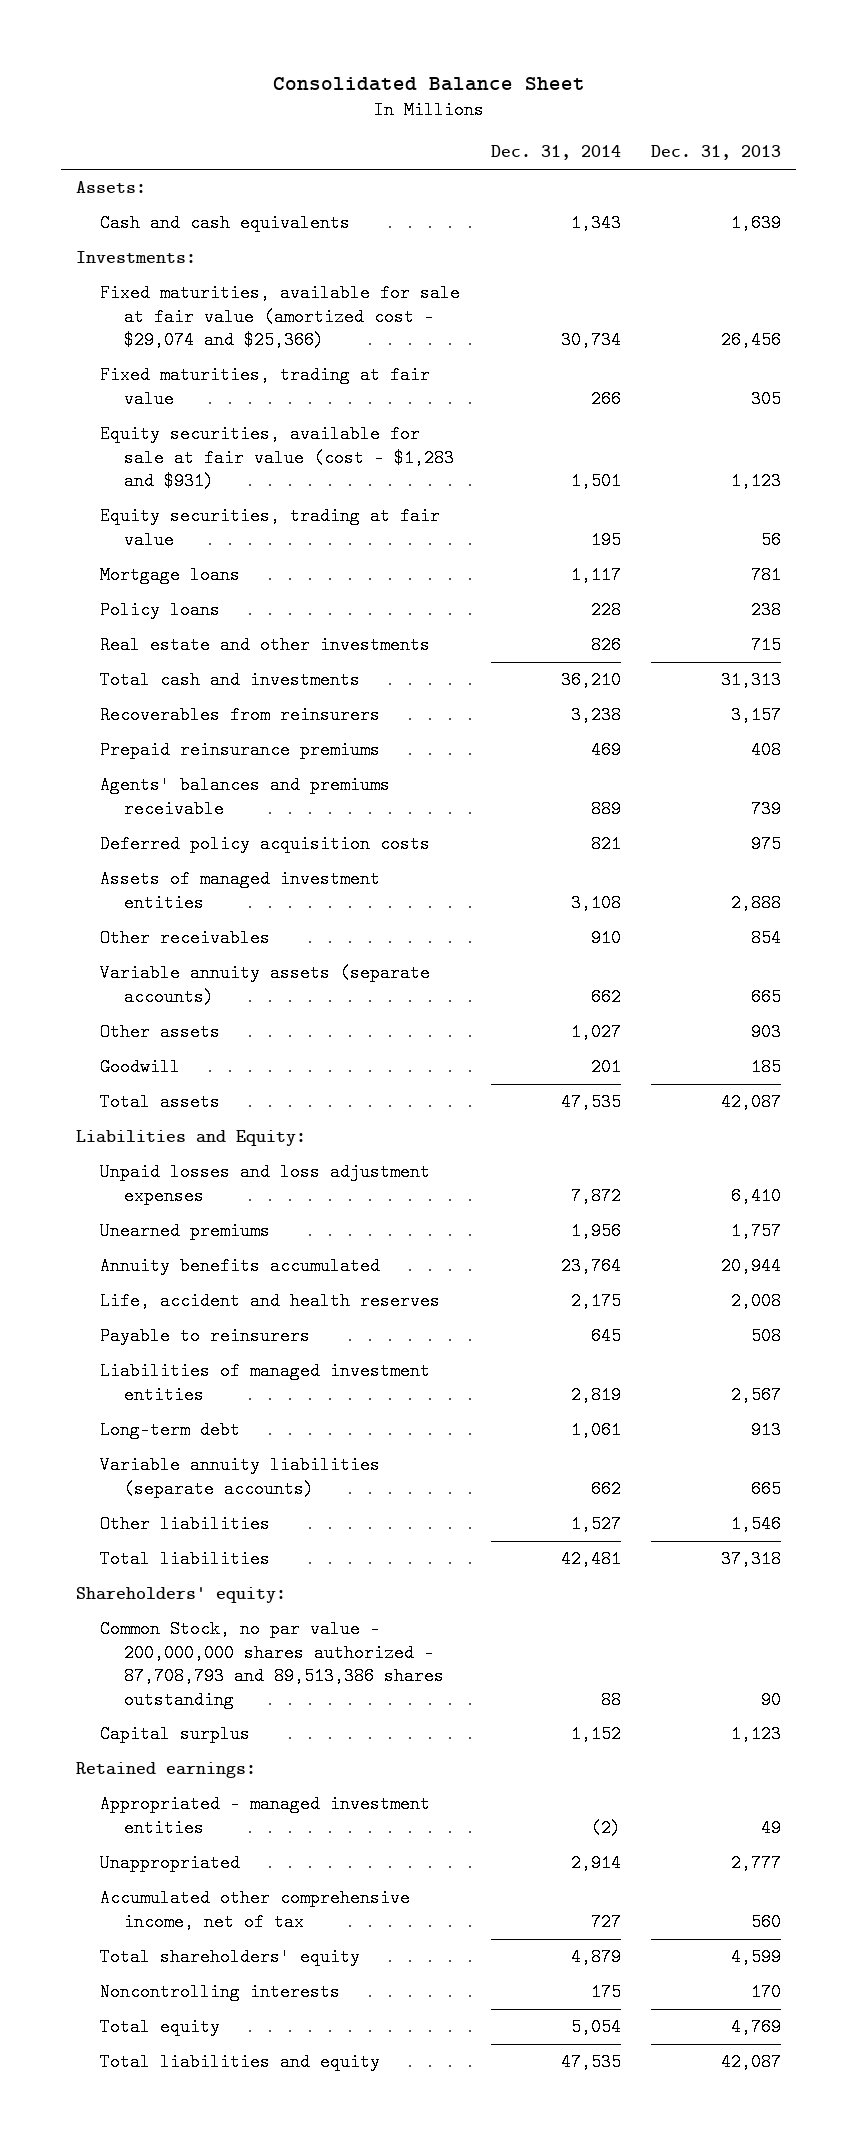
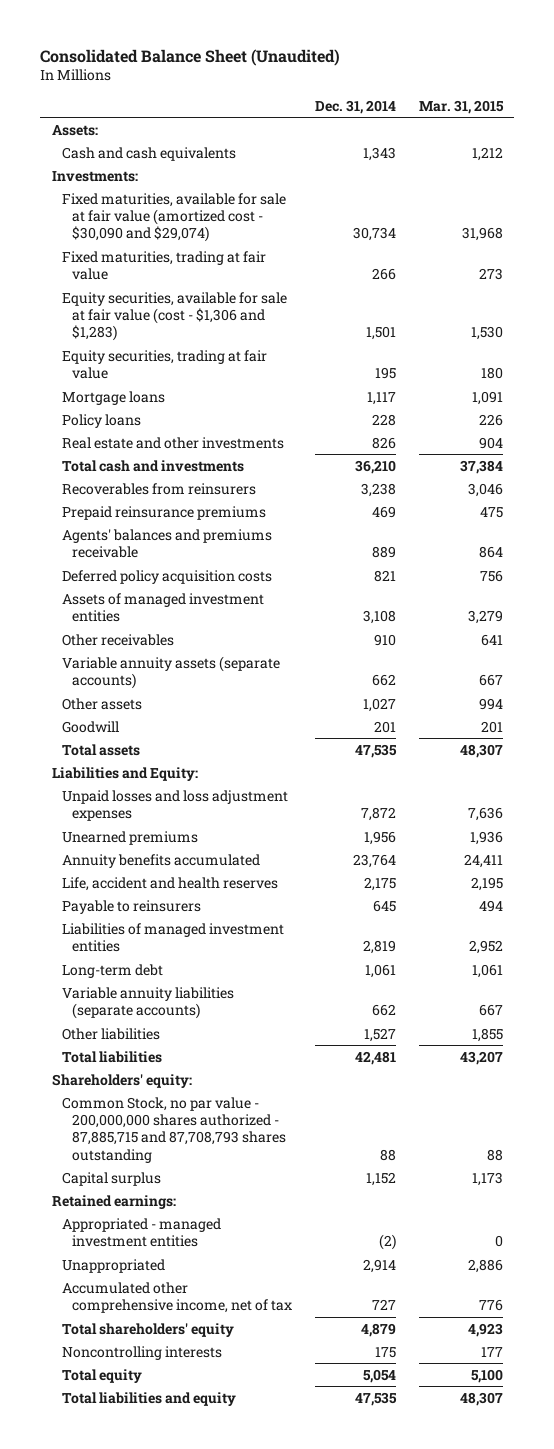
[272,76,585,91] Consolidated Balance Sheet -> [40,48,341,66] Consolidated Balance Sheet (Unaudited)
[651,145,782,161] Dec. 31, 2013 -> none
none -> [418,99,504,114] Mar. 31, 2015
[100,284,461,350] Fixed maturities, available for sale at fair value (amortized cost - $29,074 and $25,366) -> [61,192,286,243] Fixed maturities, available for sale at fair value (amortized cost - $30,090 and $29,074)
[100,425,455,491] Equity securities, available for sale at fair value (cost - $1,283 and $931) -> [61,291,287,342] Equity securities, available for sale at fair value (cost - $1,306 and $1,283)
[100,1620,445,1709] Common Stock, no par value - 200,000,000 shares authorized - 87,708,793 and 89,513,386 shares outstanding -> [61,1096,286,1163] Common Stock, no par value - 200,000,000 shares authorized - 87,885,715 and 87,708,793 shares outstanding

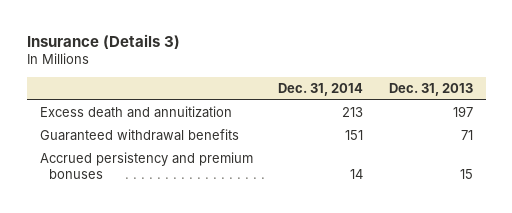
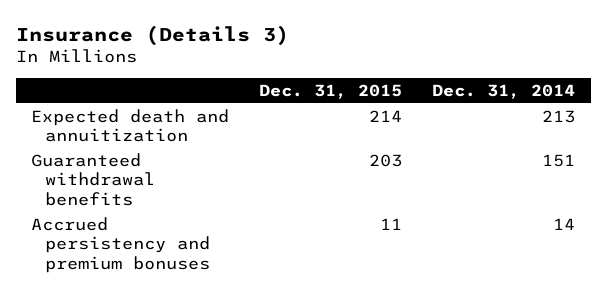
[388,83,473,97] Dec. 31, 2013 -> none
none -> [259,84,403,100] Dec. 31, 2015
[39,106,232,119] Excess death and annuitization -> [31,108,230,143] Expected death and annuitization

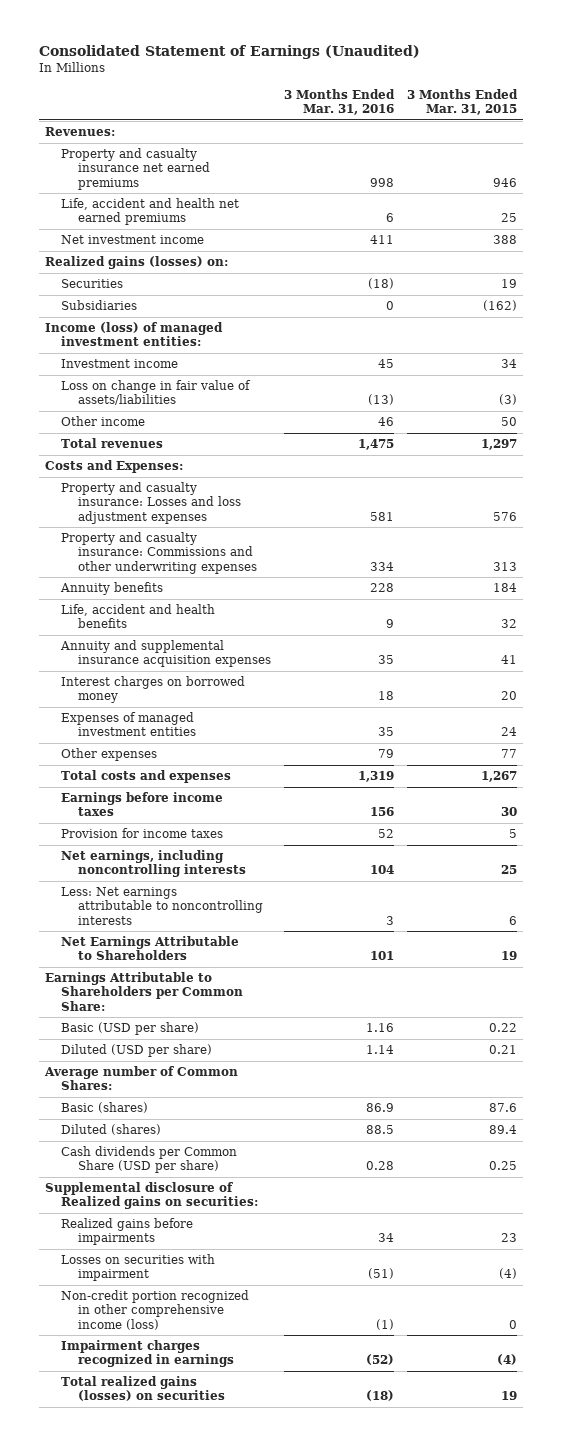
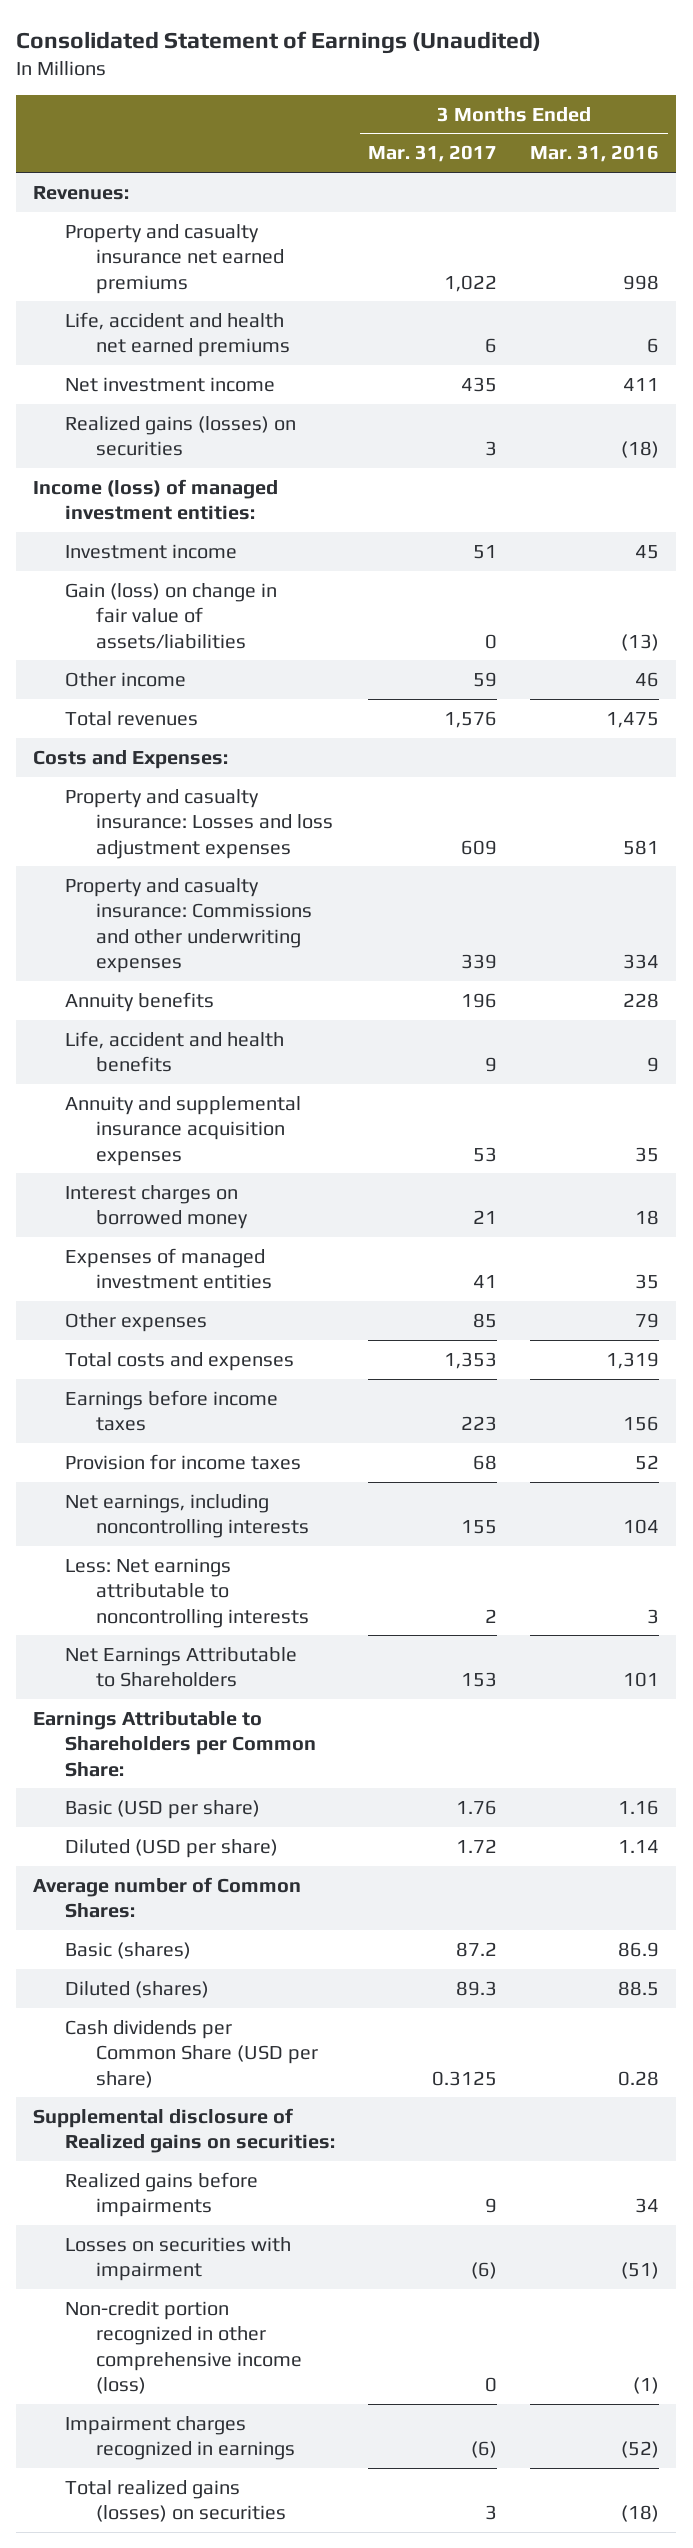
[406,88,518,116] 3 Months Ended Mar. 31, 2015 -> none
none -> [368,145,498,163] Mar. 31, 2017
[45,256,229,270] Realized gains (losses) on: -> none
[61,300,138,311] Subsidiaries -> none
[61,279,124,289] Securities -> [64,415,296,457] Realized gains (losses) on securities
[61,380,252,406] Loss on change in fair value of assets/liabilities -> [64,582,277,649] Gain (loss) on change in fair value of assets/liabilities

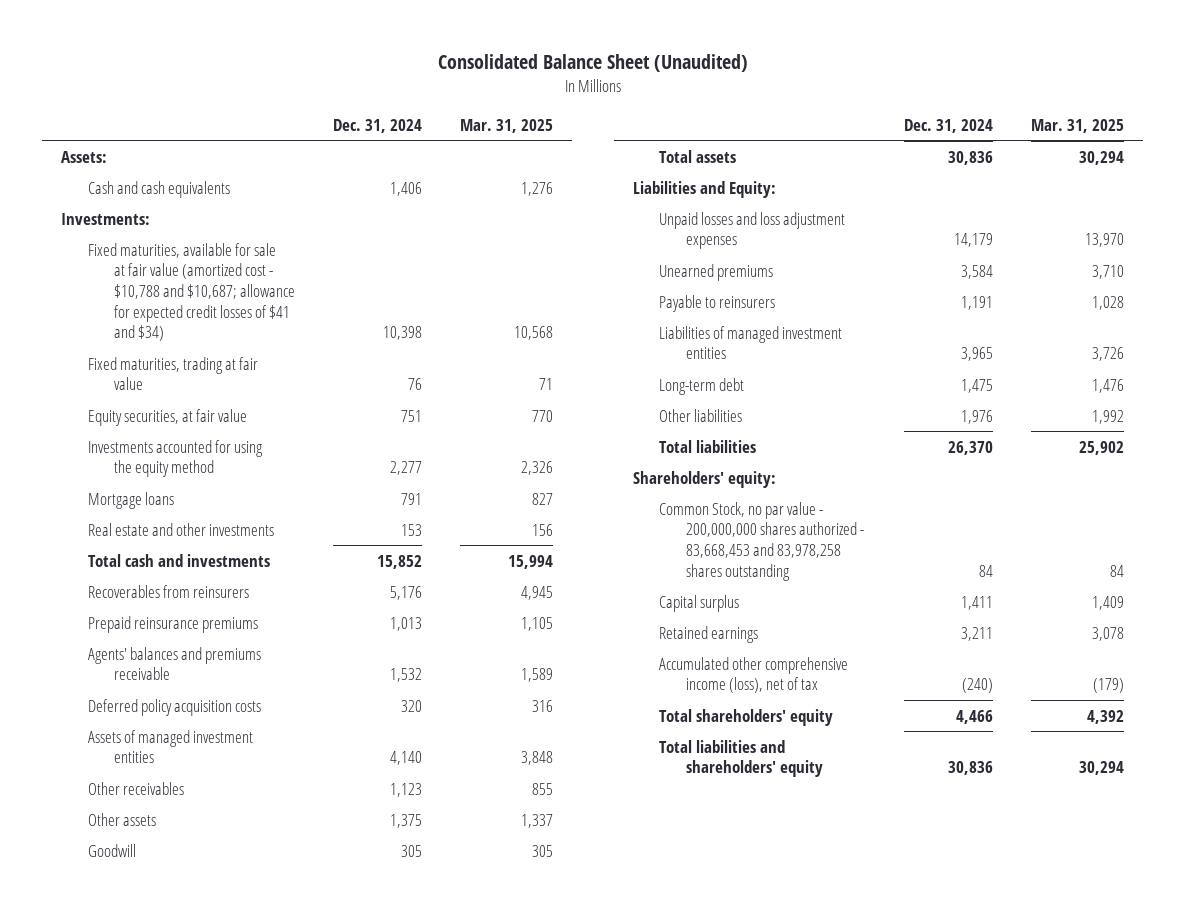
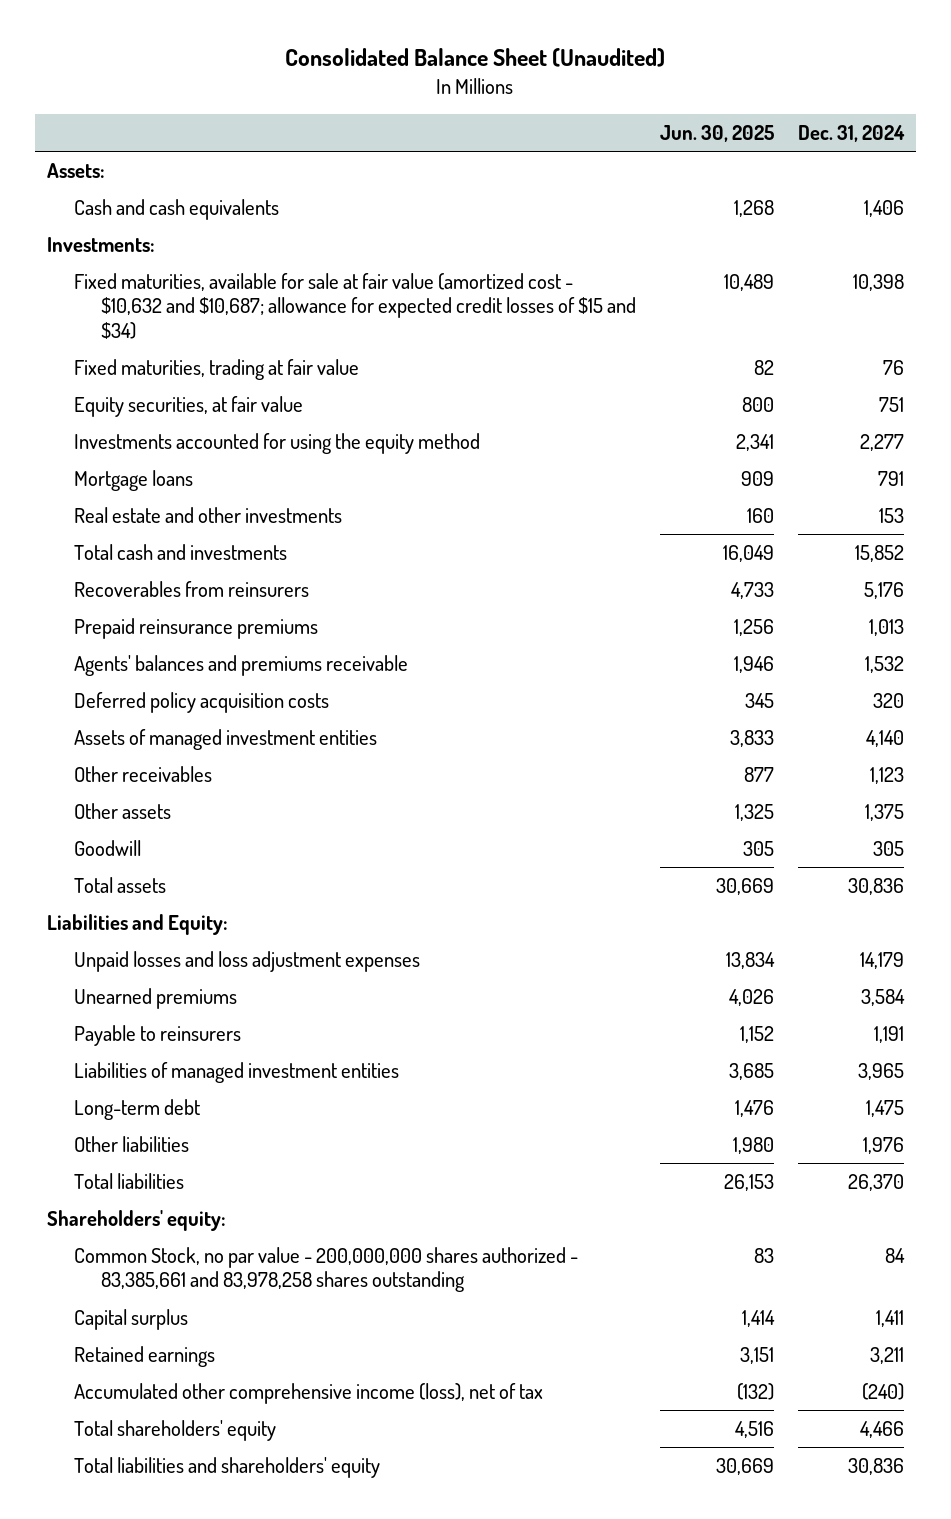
[459,118,553,133] Mar. 31, 2025 -> none
none -> [660,124,775,142] Jun. 30, 2025
[87,242,295,342] Fixed maturities, available for sale at fair value (amortized cost - $10,788 and $10,687; allowance for expected credit losses of $41 and $34) -> [73,273,637,339] Fixed maturities, available for sale at fair value (amortized cost - $10,632 and $10,687; allowance for expected credit losses of $15 and $34)
[659,501,864,581] Common Stock, no par value - 200,000,000 shares authorized - 83,668,453 and 83,978,258 shares outstanding -> [73,1247,578,1293] Common Stock, no par value - 200,000,000 shares authorized - 83,385,661 and 83,978,258 shares outstanding

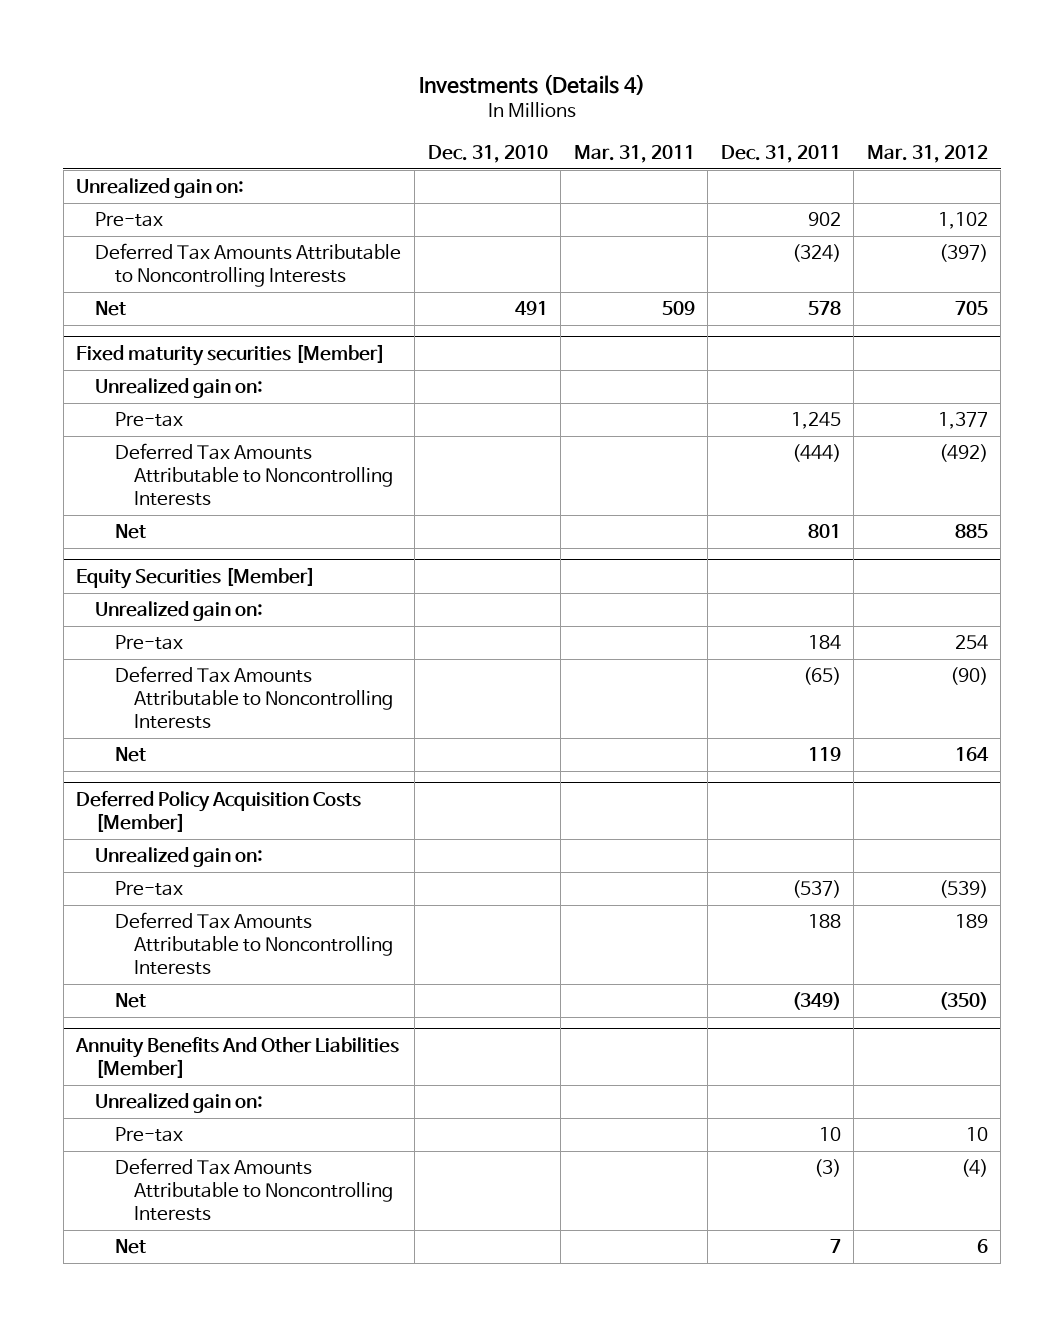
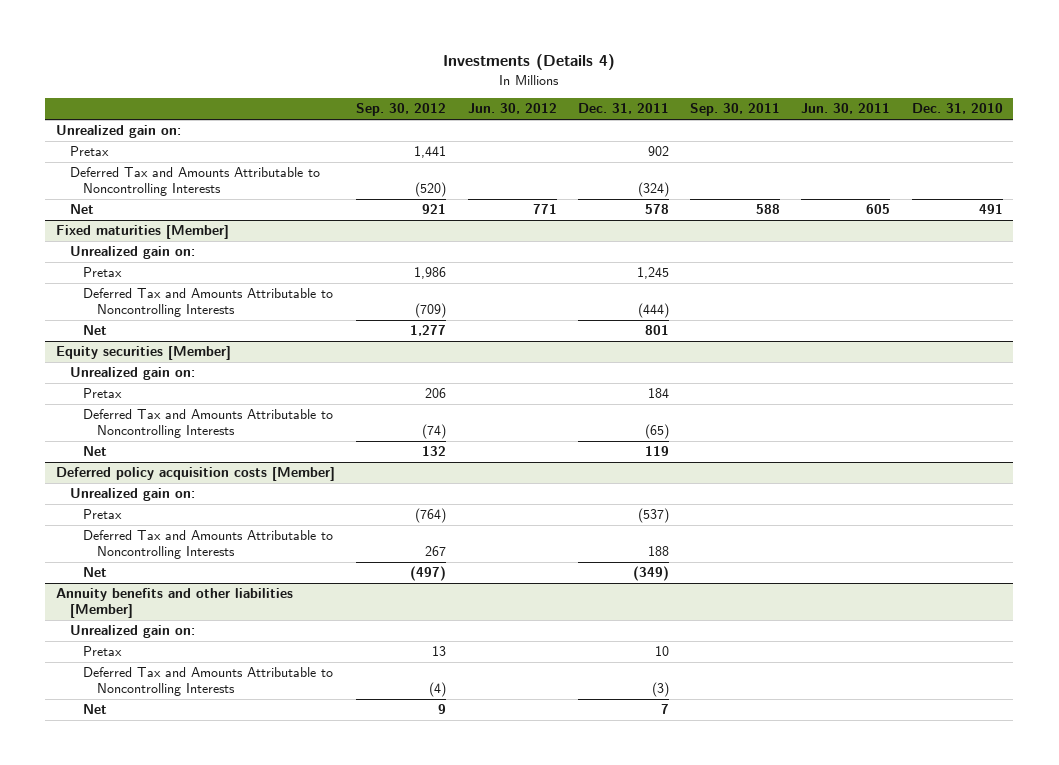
[573,144,695,163] Mar. 31, 2011 -> none
[866,144,988,163] Mar. 31, 2012 -> none
none -> [356,103,447,117] Sep. 30, 2012
none -> [467,103,557,115] Jun. 30, 2012
none -> [690,103,781,117] Sep. 30, 2011
none -> [801,103,891,115] Jun. 30, 2011
[95,212,164,228] Pre-tax -> none
none -> [69,146,109,157] Pretax
[95,243,402,288] Deferred Tax Amounts Attributable to Noncontrolling Interests -> [69,167,320,197] Deferred Tax and Amounts Attributable to Noncontrolling Interests
[76,343,386,366] Fixed maturity securities [Member] -> none
none -> [56,225,230,240] Fixed maturities [Member]
[114,412,183,428] Pre-tax -> [83,267,123,278] Pretax
[114,443,394,507] Deferred Tax Amounts Attributable to Noncontrolling Interests -> [83,288,334,318] Deferred Tax and Amounts Attributable to Noncontrolling Interests
[76,566,316,589] Equity Securities [Member] -> [56,346,232,361] Equity securities [Member]
[114,635,183,651] Pre-tax -> [83,388,123,399] Pretax
[114,666,394,730] Deferred Tax Amounts Attributable to Noncontrolling Interests -> [83,409,334,439] Deferred Tax and Amounts Attributable to Noncontrolling Interests
[76,790,362,832] Deferred Policy Acquisition Costs [Member] -> [56,467,336,482] Deferred policy acquisition costs [Member]
[114,881,183,897] Pre-tax -> [83,509,123,520] Pretax
[114,912,394,976] Deferred Tax Amounts Attributable to Noncontrolling Interests -> [83,530,334,560] Deferred Tax and Amounts Attributable to Noncontrolling Interests
[75,1036,400,1078] Annuity Benefits And Other Liabilities [Member] -> [56,588,294,619] Annuity benefits and other liabilities [Member]
[114,1127,183,1143] Pre-tax -> none
none -> [83,646,123,657] Pretax
[114,1158,394,1222] Deferred Tax Amounts Attributable to Noncontrolling Interests -> [83,667,334,697] Deferred Tax and Amounts Attributable to Noncontrolling Interests

